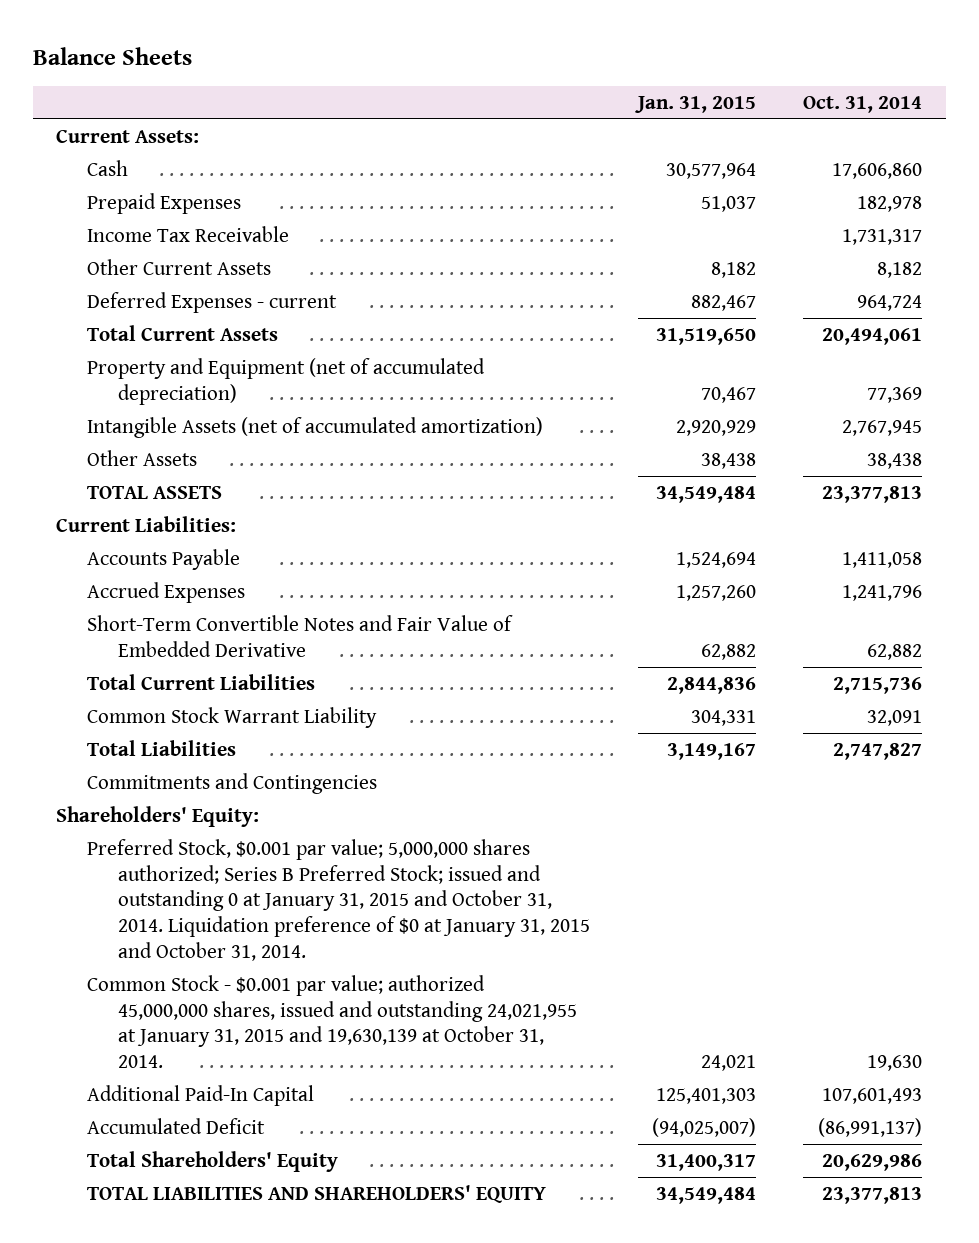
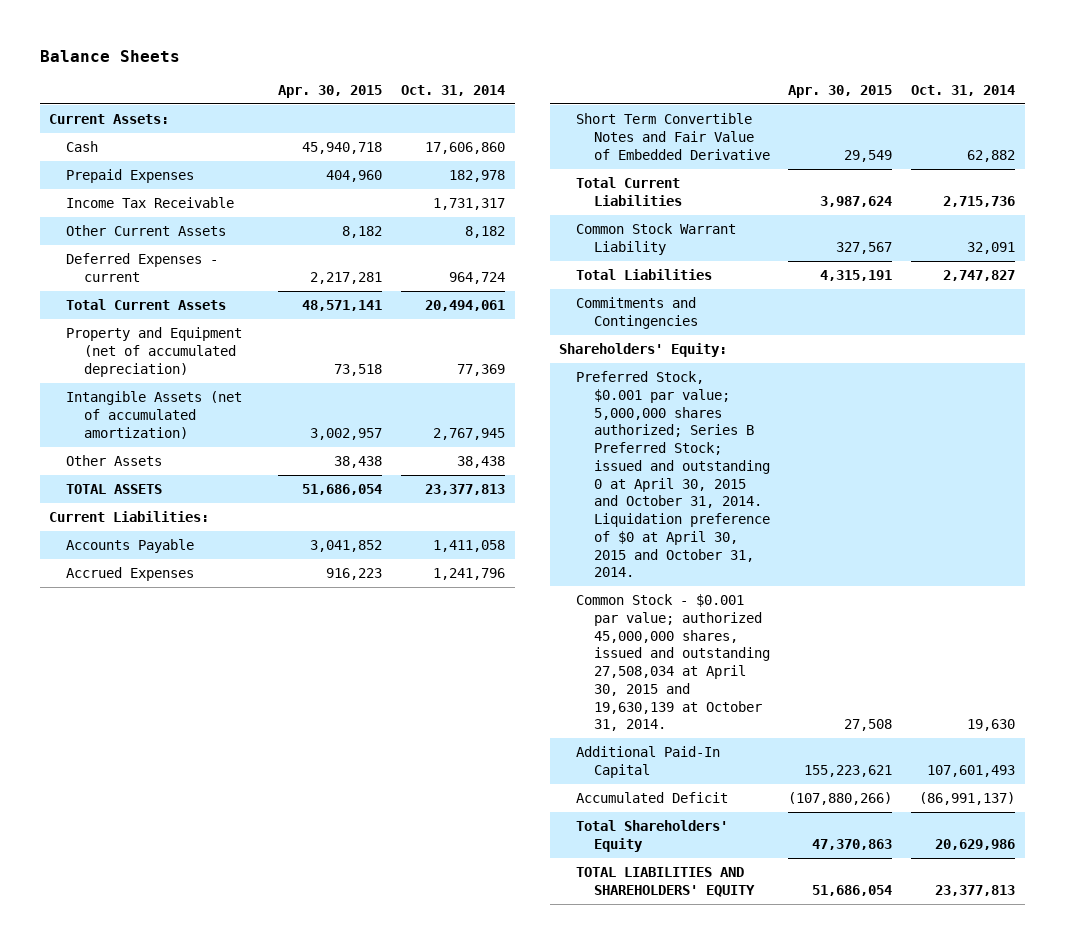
[634,95,756,113] Jan. 31, 2015 -> none
none -> [278,85,383,99] Apr. 30, 2015
[87,615,514,657] Short-Term Convertible Notes and Fair Value of Embedded Derivative -> [576,113,770,160] Short Term Convertible Notes and Fair Value of Embedded Derivative
[87,839,591,961] Preferred Stock, $0.001 par value; 5,000,000 shares authorized; Series B Preferred Stock; issued and outstanding 0 at January 31, 2015 and October 31, 2014. Liquidation preference of $0 at January 31, 2015 and October 31, 2014. -> [576,371,770,578] Preferred Stock, $0.001 par value; 5,000,000 shares authorized; Series B Preferred Stock; issued and outstanding 0 at April 30, 2015 and October 31, 2014. Liquidation preference of $0 at April 30, 2015 and October 31, 2014.
[87,975,578,1069] Common Stock - $0.001 par value; authorized 45,000,000 shares, issued and outstanding 24,021,955 at January 31, 2015 and 19,630,139 at October 31, 2014. -> [576,594,770,732] Common Stock - $0.001 par value; authorized 45,000,000 shares, issued and outstanding 27,508,034 at April 30, 2015 and 19,630,139 at October 31, 2014.

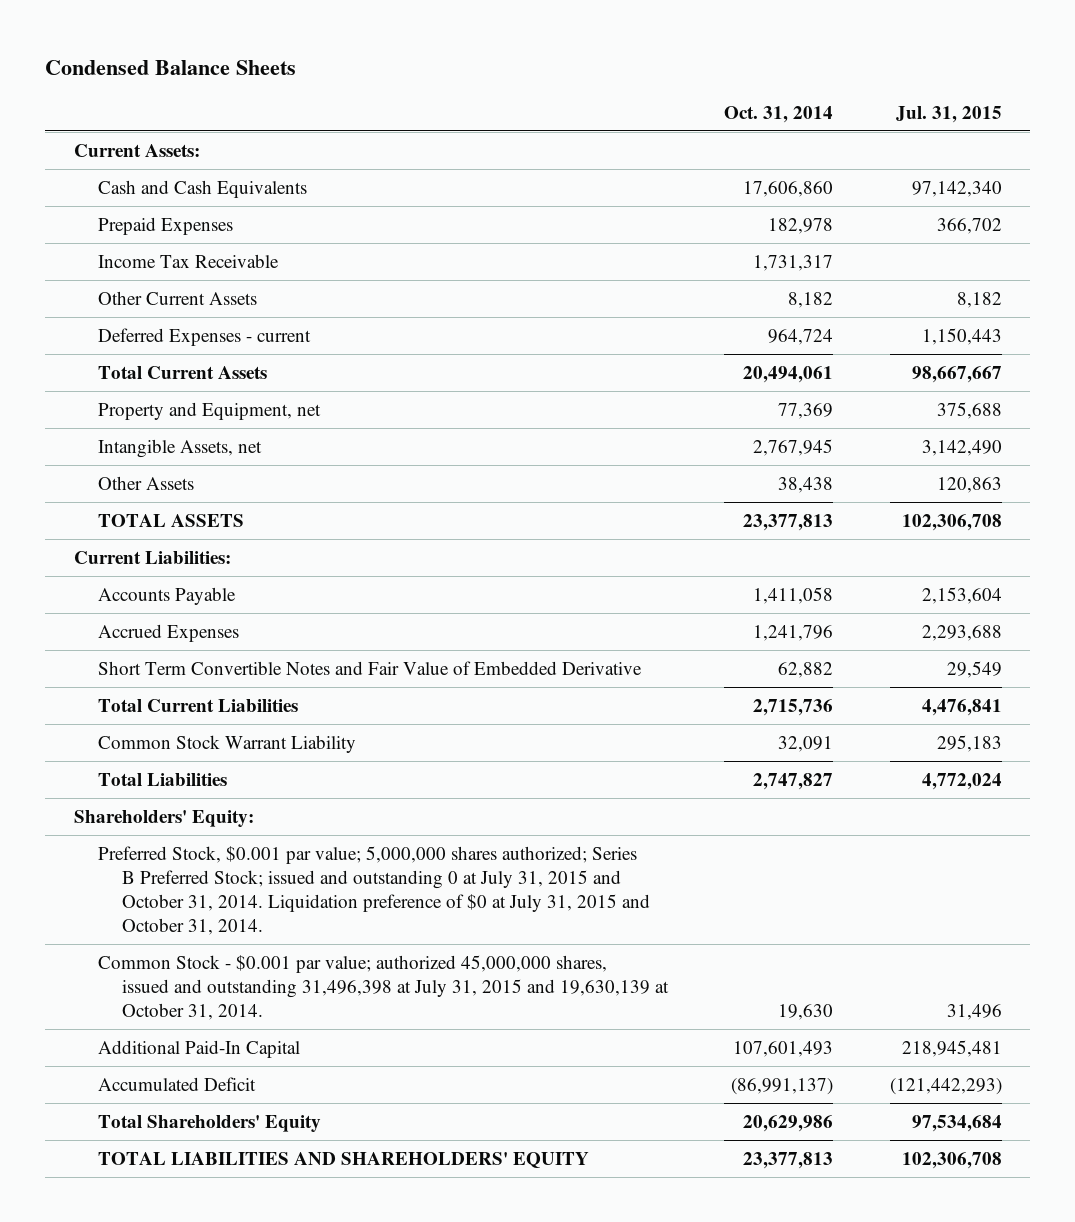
[39,49,180,62] Balance Sheets -> [45,59,297,75] Condensed Balance Sheets
[278,85,383,99] Apr. 30, 2015 -> none
none -> [895,105,1002,123] Jul. 31, 2015
[66,141,99,153] Cash -> [97,179,307,198] Cash and Cash Equivalents
[66,327,243,377] Property and Equipment (net of accumulated depreciation) -> [97,401,321,420] Property and Equipment, net
[66,391,243,439] Intangible Assets (net of accumulated amortization) -> [97,438,262,458] Intangible Assets, net
[576,297,698,329] Commitments and Contingencies -> none
[576,371,770,578] Preferred Stock, $0.001 par value; 5,000,000 shares authorized; Series B Preferred Stock; issued and outstanding 0 at April 30, 2015 and October 31, 2014. Liquidation preference of $0 at April 30, 2015 and October 31, 2014. -> [97,845,650,935] Preferred Stock, $0.001 par value; 5,000,000 shares authorized; Series B Preferred Stock; issued and outstanding 0 at July 31, 2015 and October 31, 2014. Liquidation preference of $0 at July 31, 2015 and October 31, 2014.
[576,594,770,732] Common Stock - $0.001 par value; authorized 45,000,000 shares, issued and outstanding 27,508,034 at April 30, 2015 and 19,630,139 at October 31, 2014. -> [97,954,669,1020] Common Stock - $0.001 par value; authorized 45,000,000 shares, issued and outstanding 31,496,398 at July 31, 2015 and 19,630,139 at October 31, 2014.

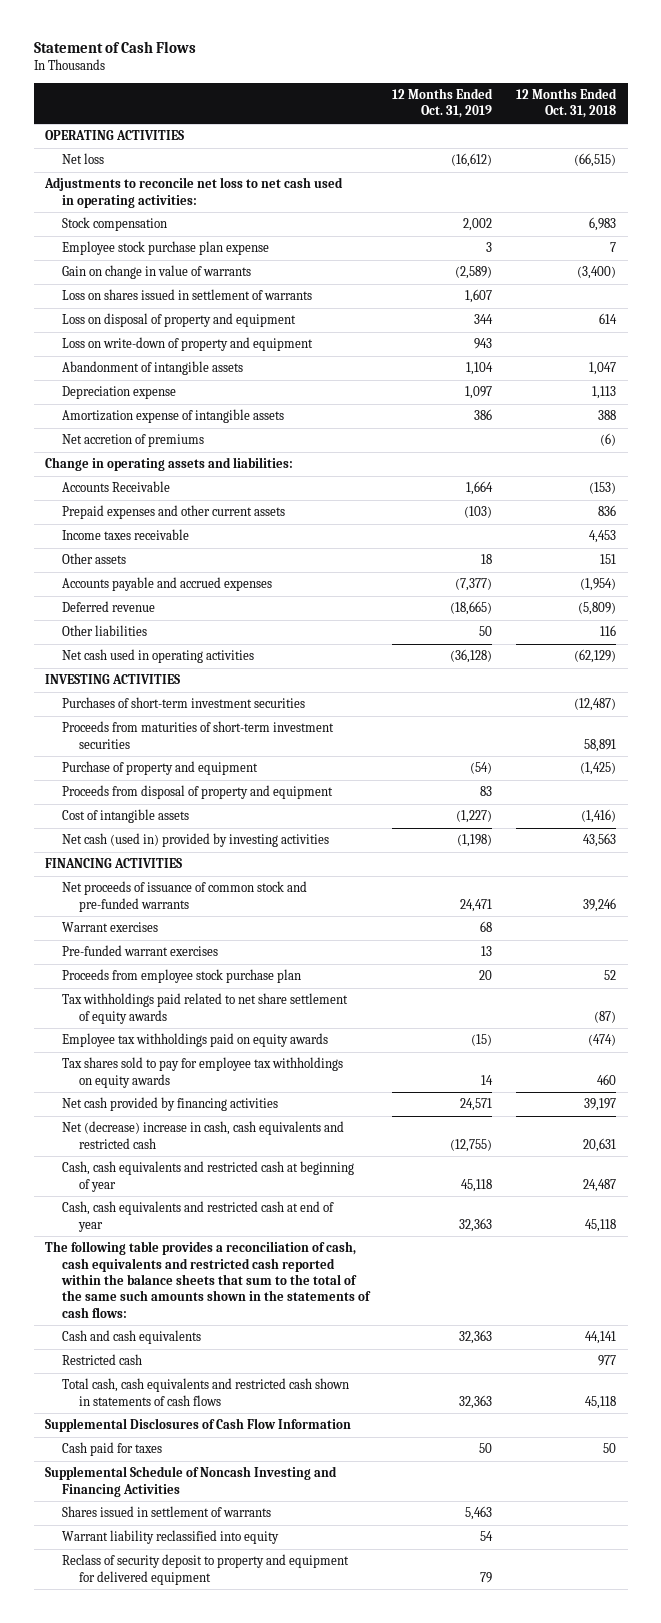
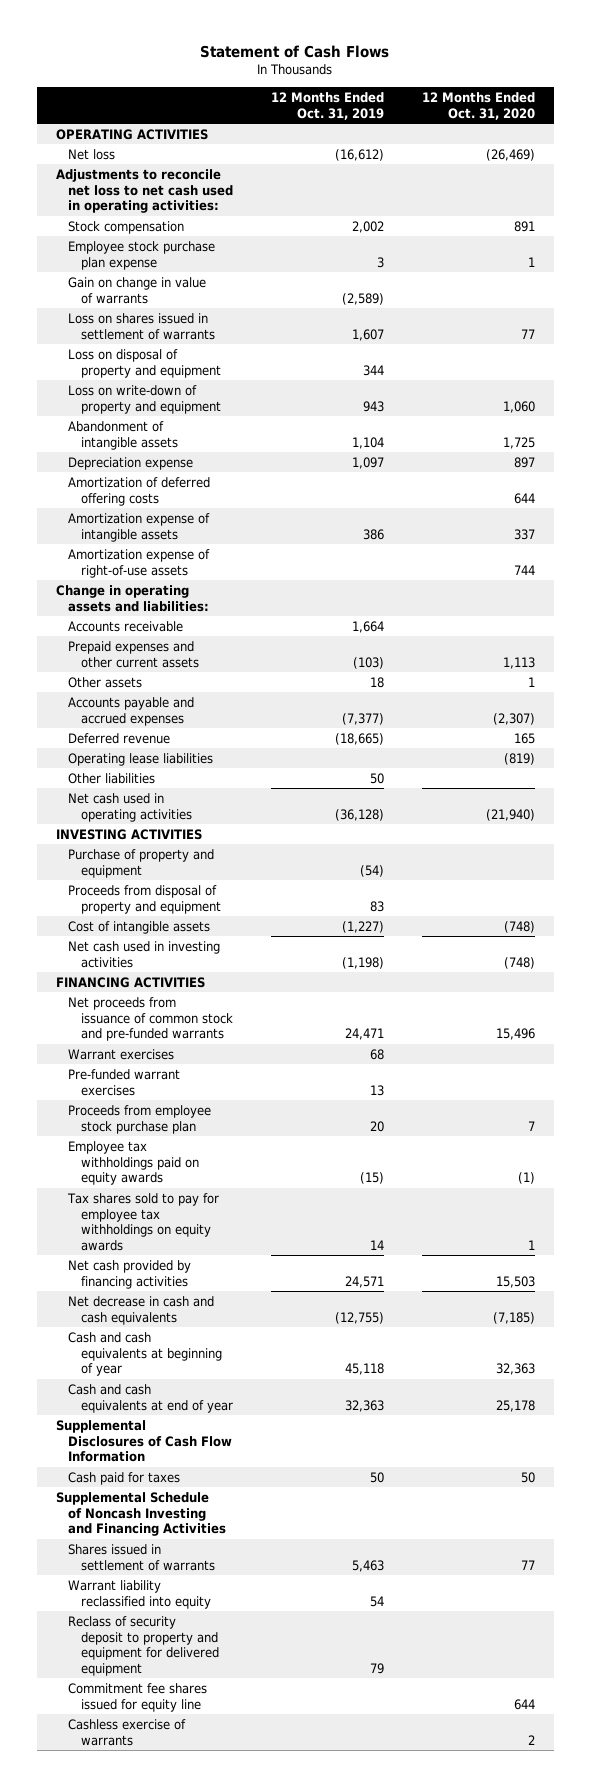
[515,87,617,119] 12 Months Ended Oct. 31, 2018 -> none
none -> [422,92,536,120] 12 Months Ended Oct. 31, 2020
none -> [68,476,211,506] Amortization of deferred offering costs
[62,434,205,448] Net accretion of premiums -> none
none -> [68,548,211,578] Amortization expense of right-of-use assets
[62,481,171,493] Accounts Receivable -> [68,620,184,632] Accounts receivable
[62,529,190,541] Income taxes receivable -> none
none -> [68,752,214,766] Operating lease liabilities
[62,697,306,709] Purchases of short-term investment securities -> none
[62,721,335,749] Proceeds from maturities of short-term investment securities -> none
[62,833,330,848] Net cash (used in) provided by investing activities -> [68,940,221,968] Net cash used in investing activities
[62,881,308,912] Net proceeds of issuance of common stock and pre-funded warrants -> [68,996,233,1042] Net proceeds from issuance of common stock and pre-funded warrants
[62,993,349,1024] Tax withholdings paid related to net share settlement of equity awards -> none
[45,1241,372,1318] The following table provides a reconciliation of cash, cash equivalents and restricted cash reported within the balance sheets that sum to the total of the same such amounts shown in the statements of cash flows: -> none
[62,1330,202,1345] Cash and cash equivalents -> none
[62,1354,143,1366] Restricted cash -> none
[62,1378,350,1406] Total cash, cash equivalents and restricted cash shown in statements of cash flows -> none
[62,1121,345,1149] Net (decrease) increase in cash, cash equivalents and restricted cash -> [68,1295,215,1325] Net decrease in cash and cash equivalents
[62,1161,355,1192] Cash, cash equivalents and restricted cash at beginning of year -> [68,1331,222,1377] Cash and cash equivalents at beginning of year
[62,1201,335,1232] Cash, cash equivalents and restricted cash at end of year -> [68,1383,233,1413] Cash and cash equivalents at end of year
none -> [68,1682,208,1712] Commitment fee shares issued for equity line
none -> [68,1718,187,1746] Cashless exercise of warrants

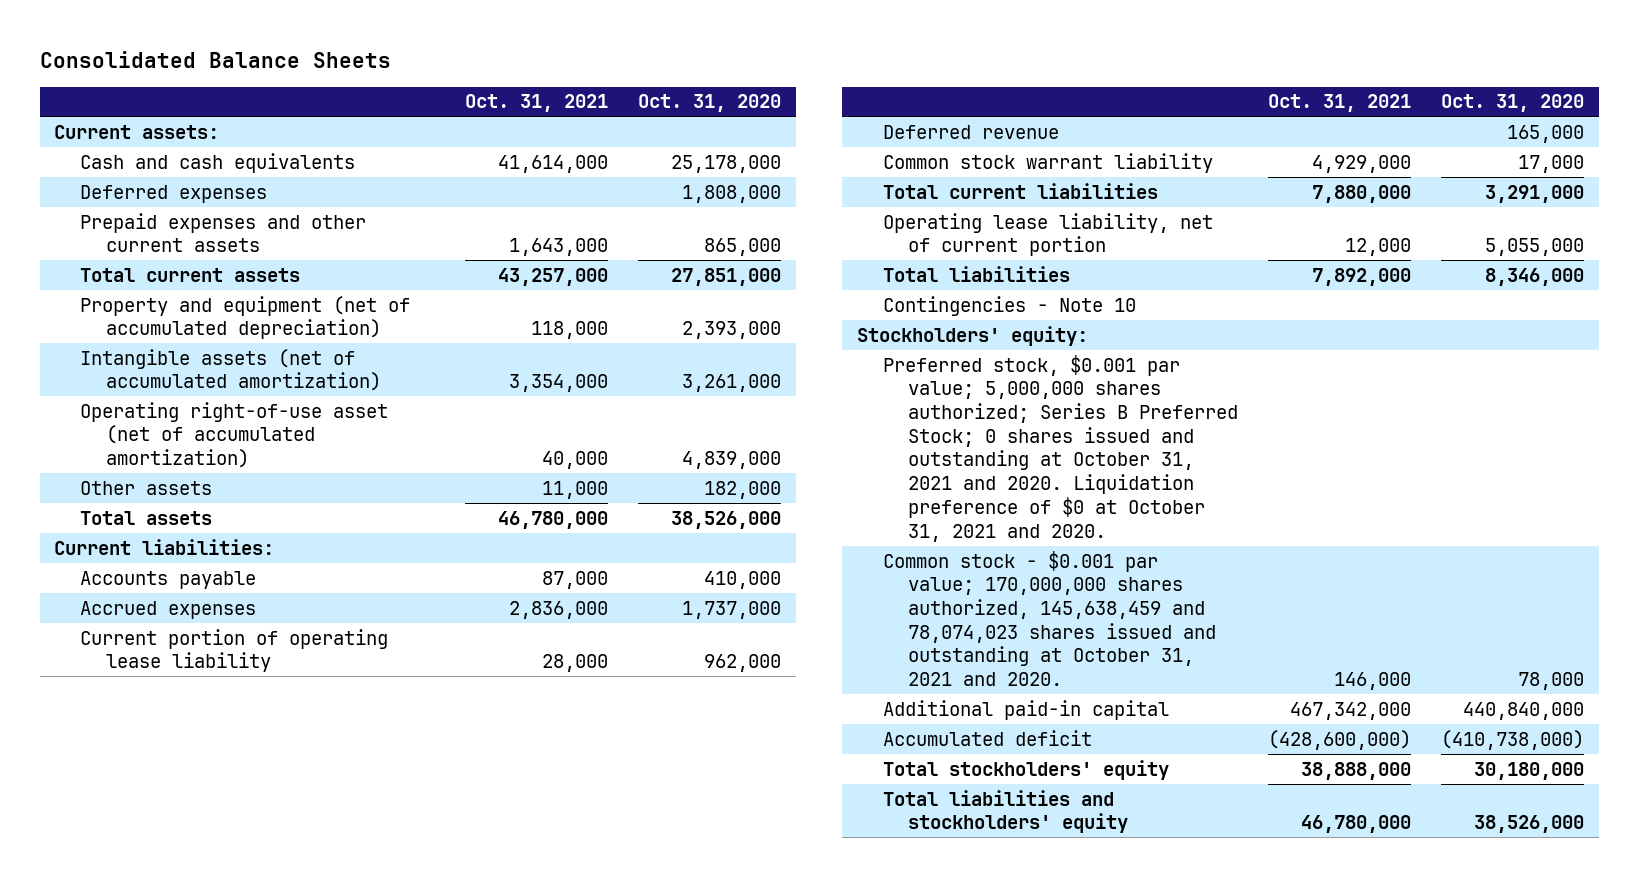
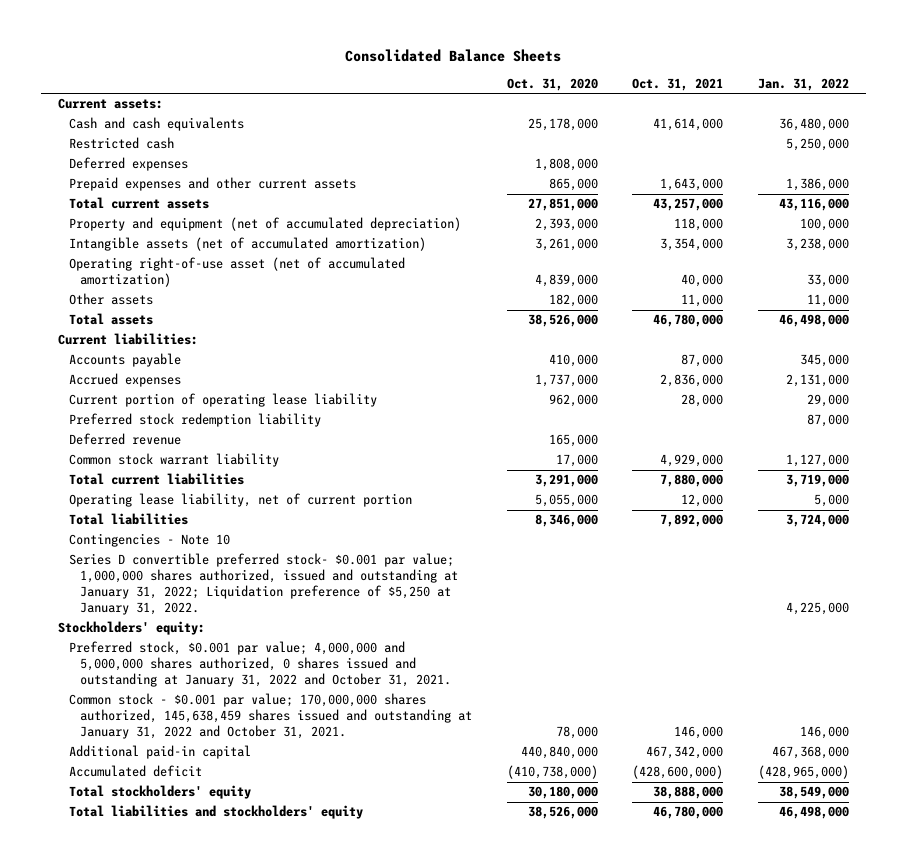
none -> [757,77,849,91] Jan. 31, 2022
none -> [69,137,175,150] Restricted cash
none -> [69,413,322,428] Preferred stock redemption liability
none -> [69,553,459,616] Series D convertible preferred stock- $0.001 par value; 1,000,000 shares authorized, issued and outstanding at January 31, 2022; Liquidation preference of $5,250 at January 31, 2022.
[882,354,1239,542] Preferred stock, $0.001 par value; 5,000,000 shares authorized; Series B Preferred Stock; 0 shares issued and outstanding at October 31, 2021 and 2020. Liquidation preference of $0 at October 31, 2021 and 2020. -> [69,641,452,688] Preferred stock, $0.001 par value; 4,000,000 and 5,000,000 shares authorized, 0 shares issued and outstanding at January 31, 2022 and October 31, 2021.
[882,550,1217,687] Common stock - $0.001 par value; 170,000,000 shares authorized, 145,638,459 and 78,074,023 shares issued and outstanding at October 31, 2021 and 2020. -> [69,693,473,740] Common stock - $0.001 par value; 170,000,000 shares authorized, 145,638,459 shares issued and outstanding at January 31, 2022 and October 31, 2021.

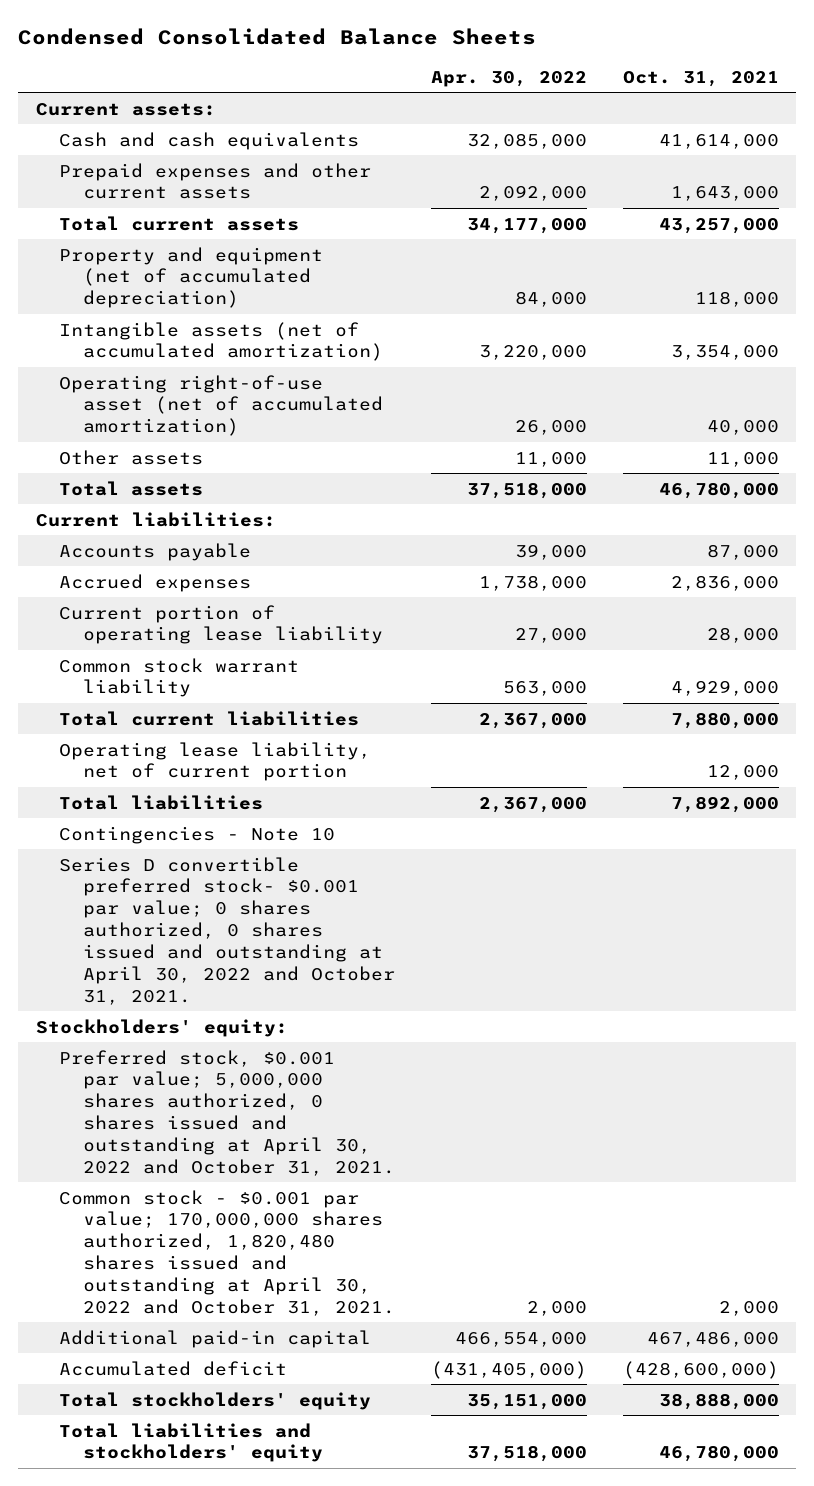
[345,48,562,62] Consolidated Balance Sheets -> [17,28,536,46] Condensed Consolidated Balance Sheets
[506,77,598,91] Oct. 31, 2020 -> none
[757,77,849,91] Jan. 31, 2022 -> none
none -> [430,70,587,87] Apr. 30, 2022
[69,137,175,150] Restricted cash -> none
[69,157,189,172] Deferred expenses -> none
[69,413,322,428] Preferred stock redemption liability -> none
[69,433,182,446] Deferred revenue -> none
[69,553,459,616] Series D convertible preferred stock- $0.001 par value; 1,000,000 shares authorized, issued and outstanding at January 31, 2022; Liquidation preference of $5,250 at January 31, 2022. -> [59,856,396,1005] Series D convertible preferred stock- $0.001 par value; 0 shares authorized, 0 shares issued and outstanding at April 30, 2022 and October 31, 2021.
[69,641,452,688] Preferred stock, $0.001 par value; 4,000,000 and 5,000,000 shares authorized, 0 shares issued and outstanding at January 31, 2022 and October 31, 2021. -> [59,1049,396,1176] Preferred stock, $0.001 par value; 5,000,000 shares authorized, 0 shares issued and outstanding at April 30, 2022 and October 31, 2021.
[69,693,473,740] Common stock - $0.001 par value; 170,000,000 shares authorized, 145,638,459 shares issued and outstanding at January 31, 2022 and October 31, 2021. -> [59,1189,396,1316] Common stock - $0.001 par value; 170,000,000 shares authorized, 1,820,480 shares issued and outstanding at April 30, 2022 and October 31, 2021.
[674,726,724,740] 146,000 -> [718,1300,779,1316] 2,000
[646,746,724,760] 467,342,000 -> [646,1330,779,1347] 467,486,000

